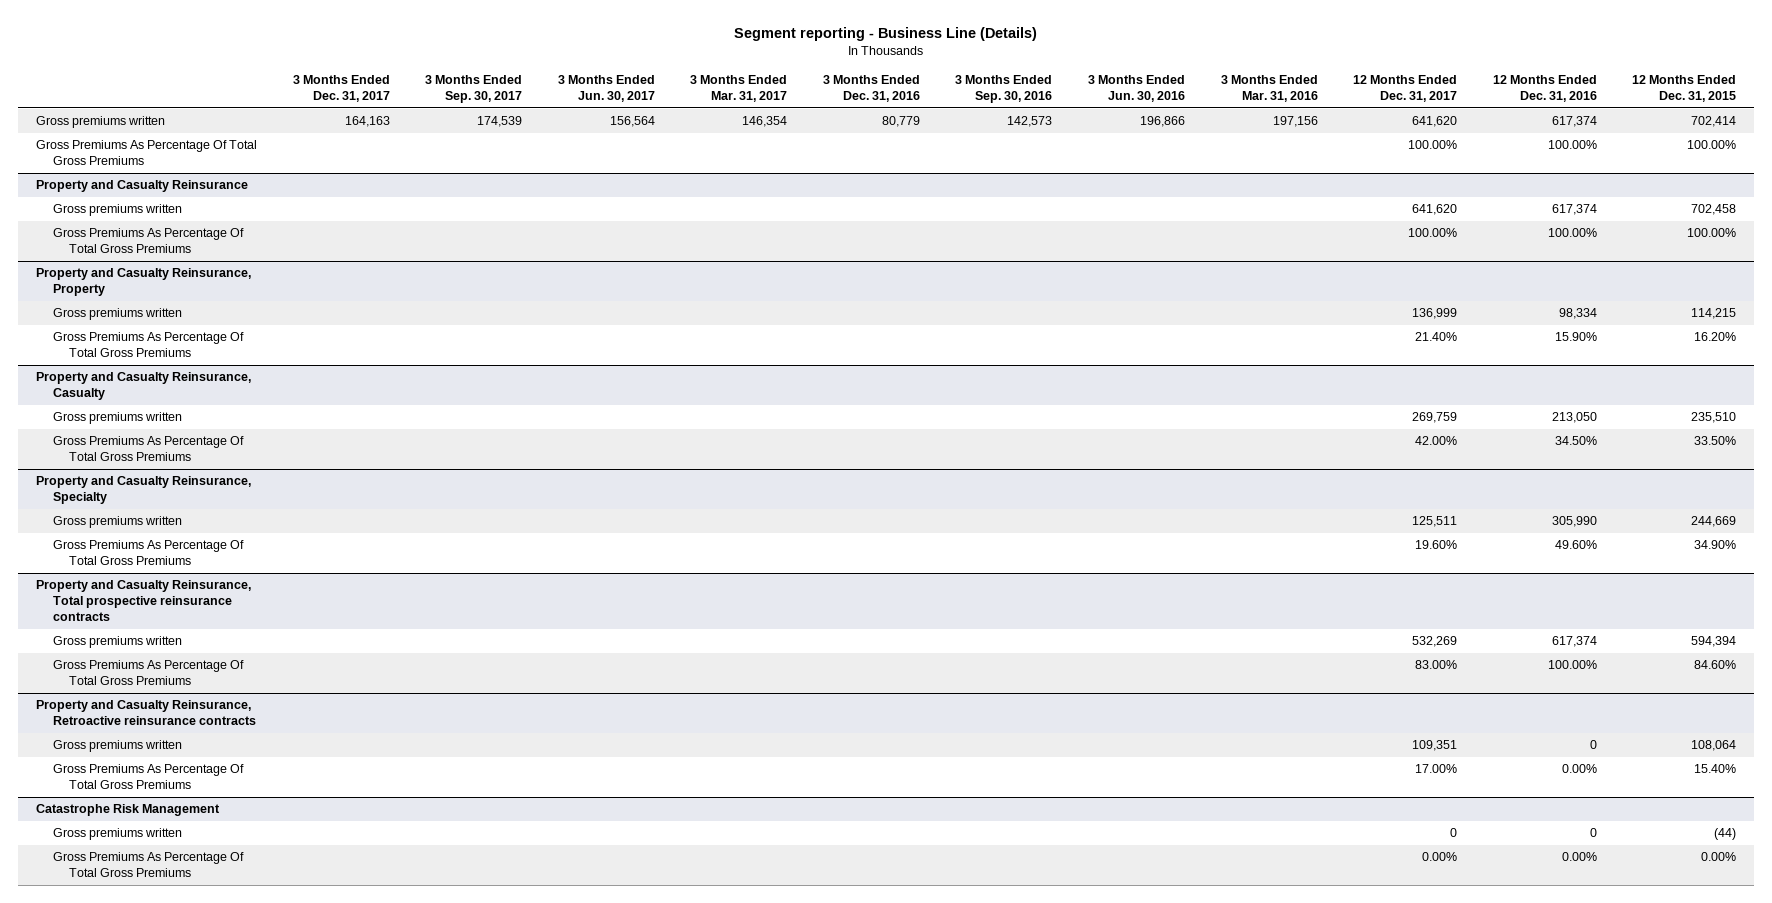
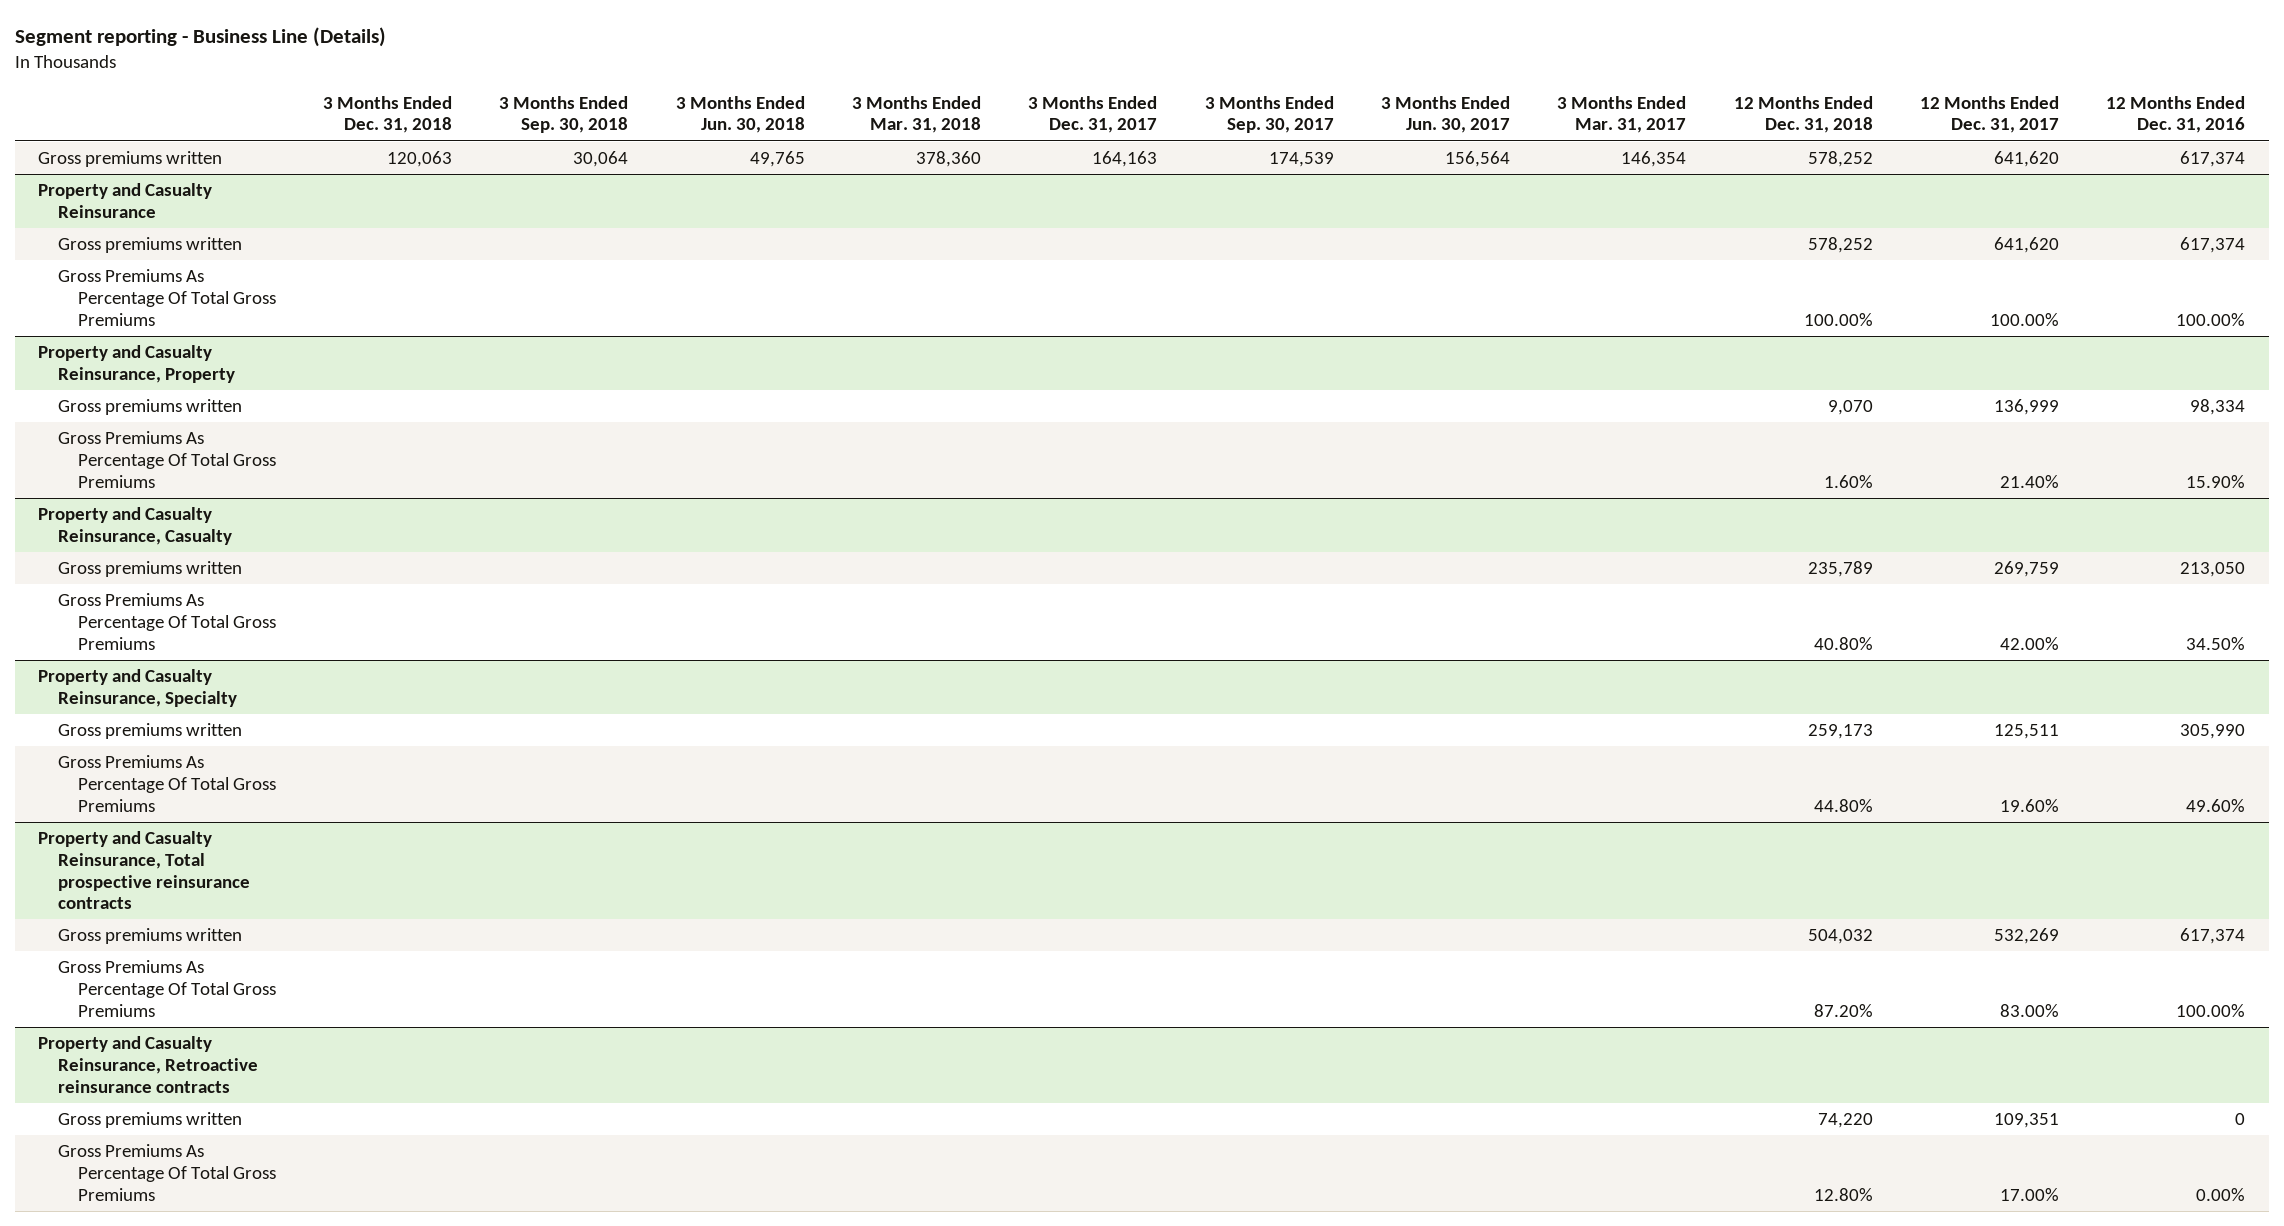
[822,75,920,103] 3 Months Ended Dec. 31, 2016 -> none
[955,75,1053,104] 3 Months Ended Sep. 30, 2016 -> none
[1088,75,1186,103] 3 Months Ended Jun. 30, 2016 -> none
[1220,75,1318,103] 3 Months Ended Mar. 31, 2016 -> none
[1632,75,1737,103] 12 Months Ended Dec. 31, 2015 -> none
none -> [323,95,453,134] 3 Months Ended Dec. 31, 2018
none -> [499,95,629,134] 3 Months Ended Sep. 30, 2018
none -> [675,95,805,134] 3 Months Ended Jun. 30, 2018
none -> [852,95,982,134] 3 Months Ended Mar. 31, 2018
none -> [1733,95,1873,134] 12 Months Ended Dec. 31, 2018
[36,140,258,166] Gross Premiums As Percentage Of Total Gross Premiums -> none
[36,804,221,817] Catastrophe Risk Management -> none
[52,828,182,841] Gross premiums written -> none
[52,852,244,878] Gross Premiums As Percentage Of Total Gross Premiums -> none

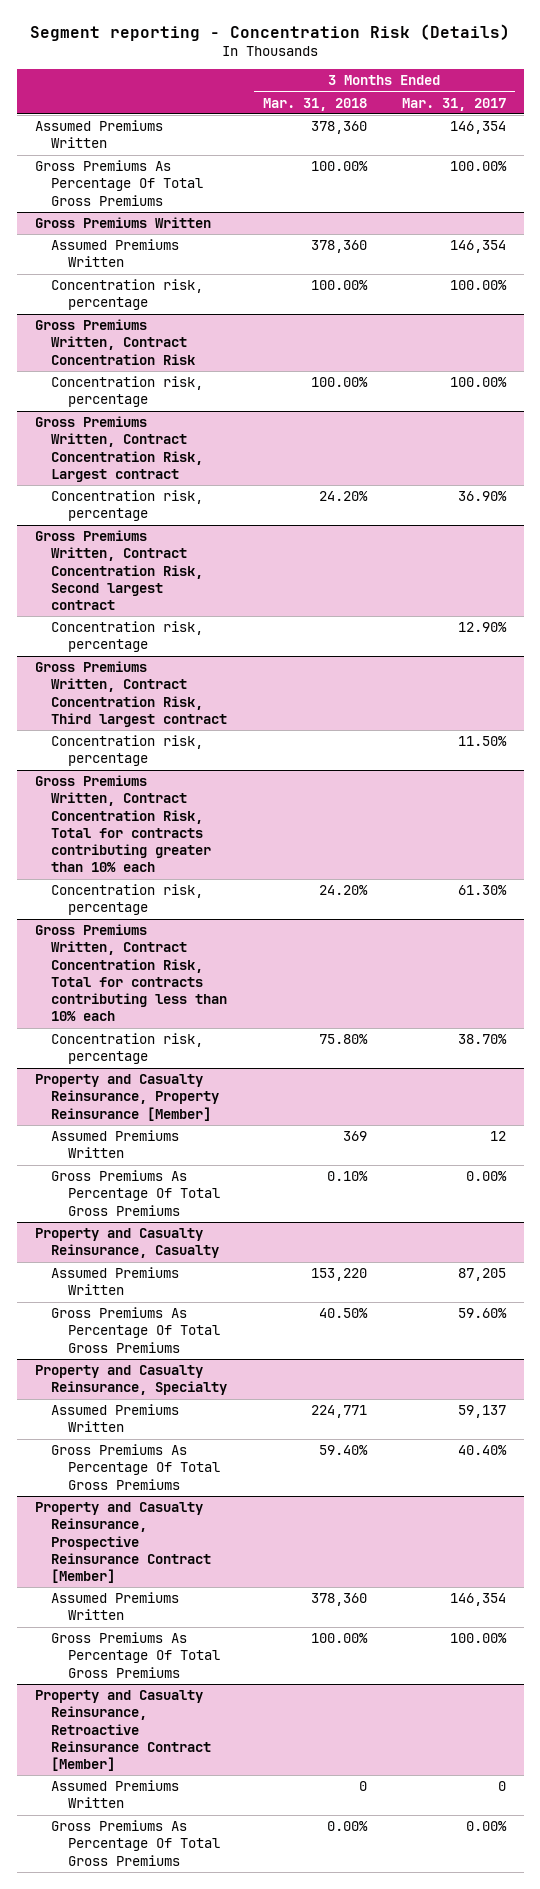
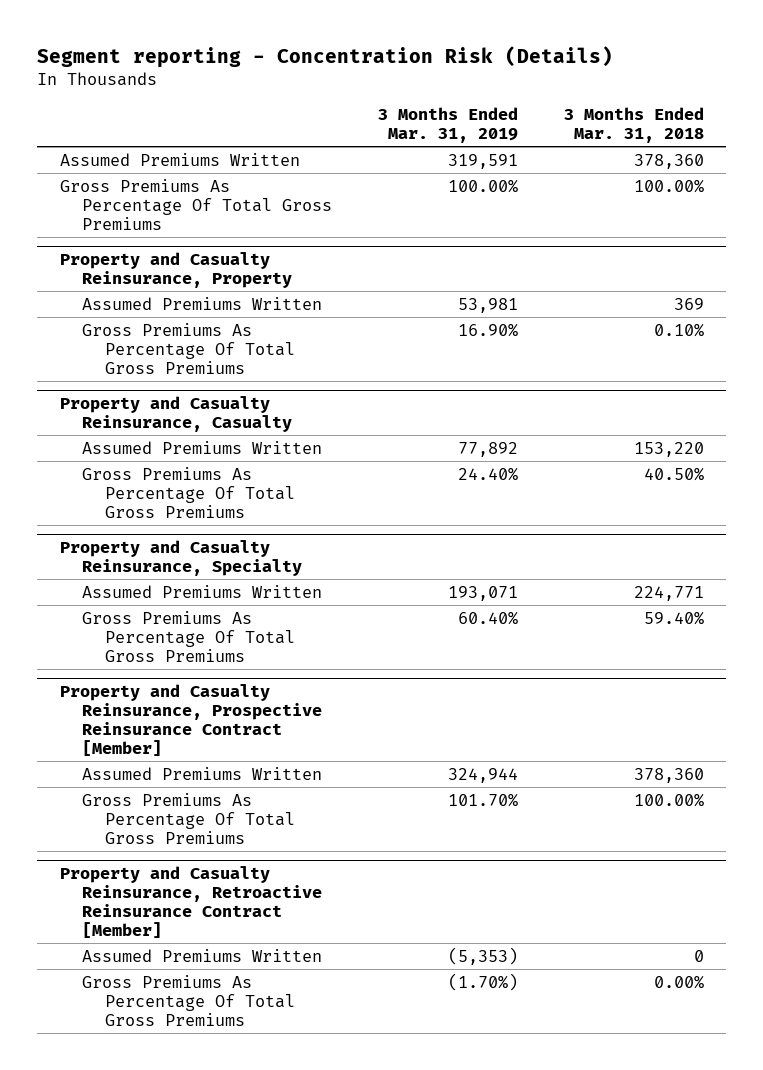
[401,97,506,111] Mar. 31, 2017 -> none
none -> [378,106,519,143] 3 Months Ended Mar. 31, 2019
[34,217,211,229] Gross Premiums Written -> none
[51,239,180,268] Assumed Premiums Written -> none
[51,279,204,311] Concentration risk, percentage -> none
[34,319,196,365] Gross Premiums Written, Contract Concentration Risk -> none
[51,376,204,408] Concentration risk, percentage -> none
[34,416,204,482] Gross Premiums Written, Contract Concentration Risk, Largest contract -> none
[51,490,204,522] Concentration risk, percentage -> none
[34,530,204,611] Gross Premiums Written, Contract Concentration Risk, Second largest contract -> none
[51,621,204,653] Concentration risk, percentage -> none
[34,661,228,727] Gross Premiums Written, Contract Concentration Risk, Third largest contract -> none
[51,735,204,767] Concentration risk, percentage -> none
[34,775,212,873] Gross Premiums Written, Contract Concentration Risk, Total for contracts contributing greater than 10% each -> none
[51,884,204,916] Concentration risk, percentage -> none
[34,924,228,1022] Gross Premiums Written, Contract Concentration Risk, Total for contracts contributing less than 10% each -> none
[51,1033,204,1065] Concentration risk, percentage -> none
[34,1074,220,1121] Property and Casualty Reinsurance, Property Reinsurance [Member] -> [59,252,293,289] Property and Casualty Reinsurance, Property

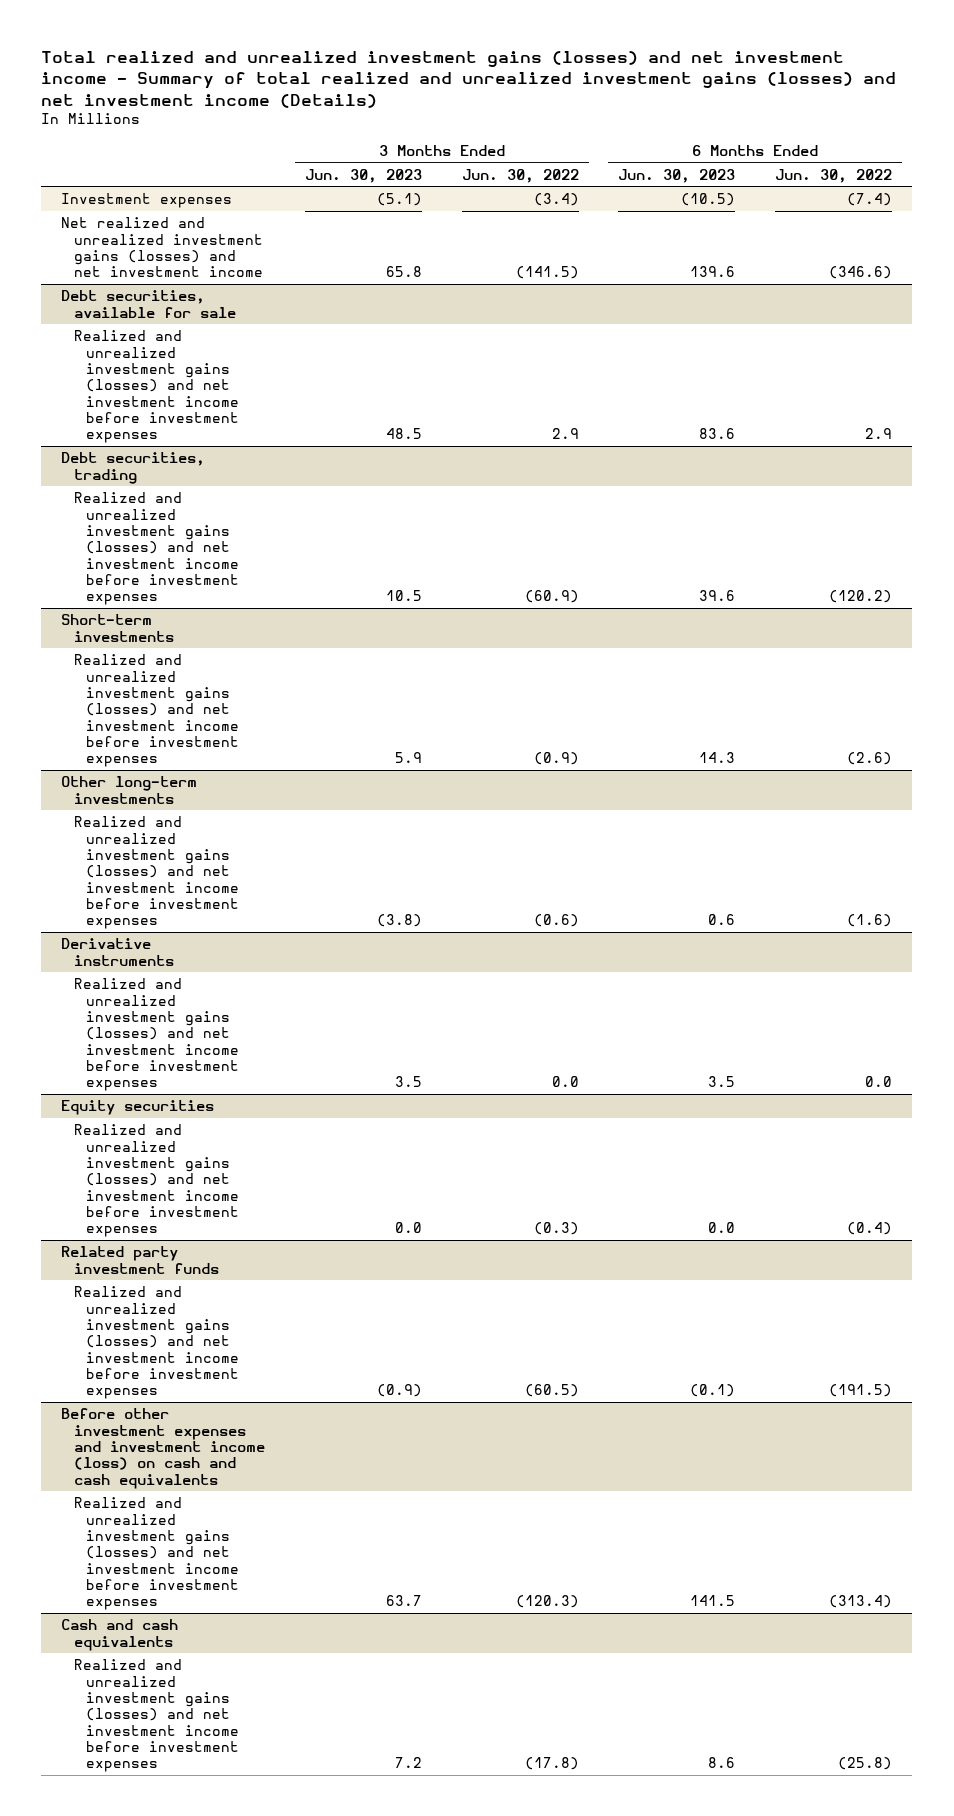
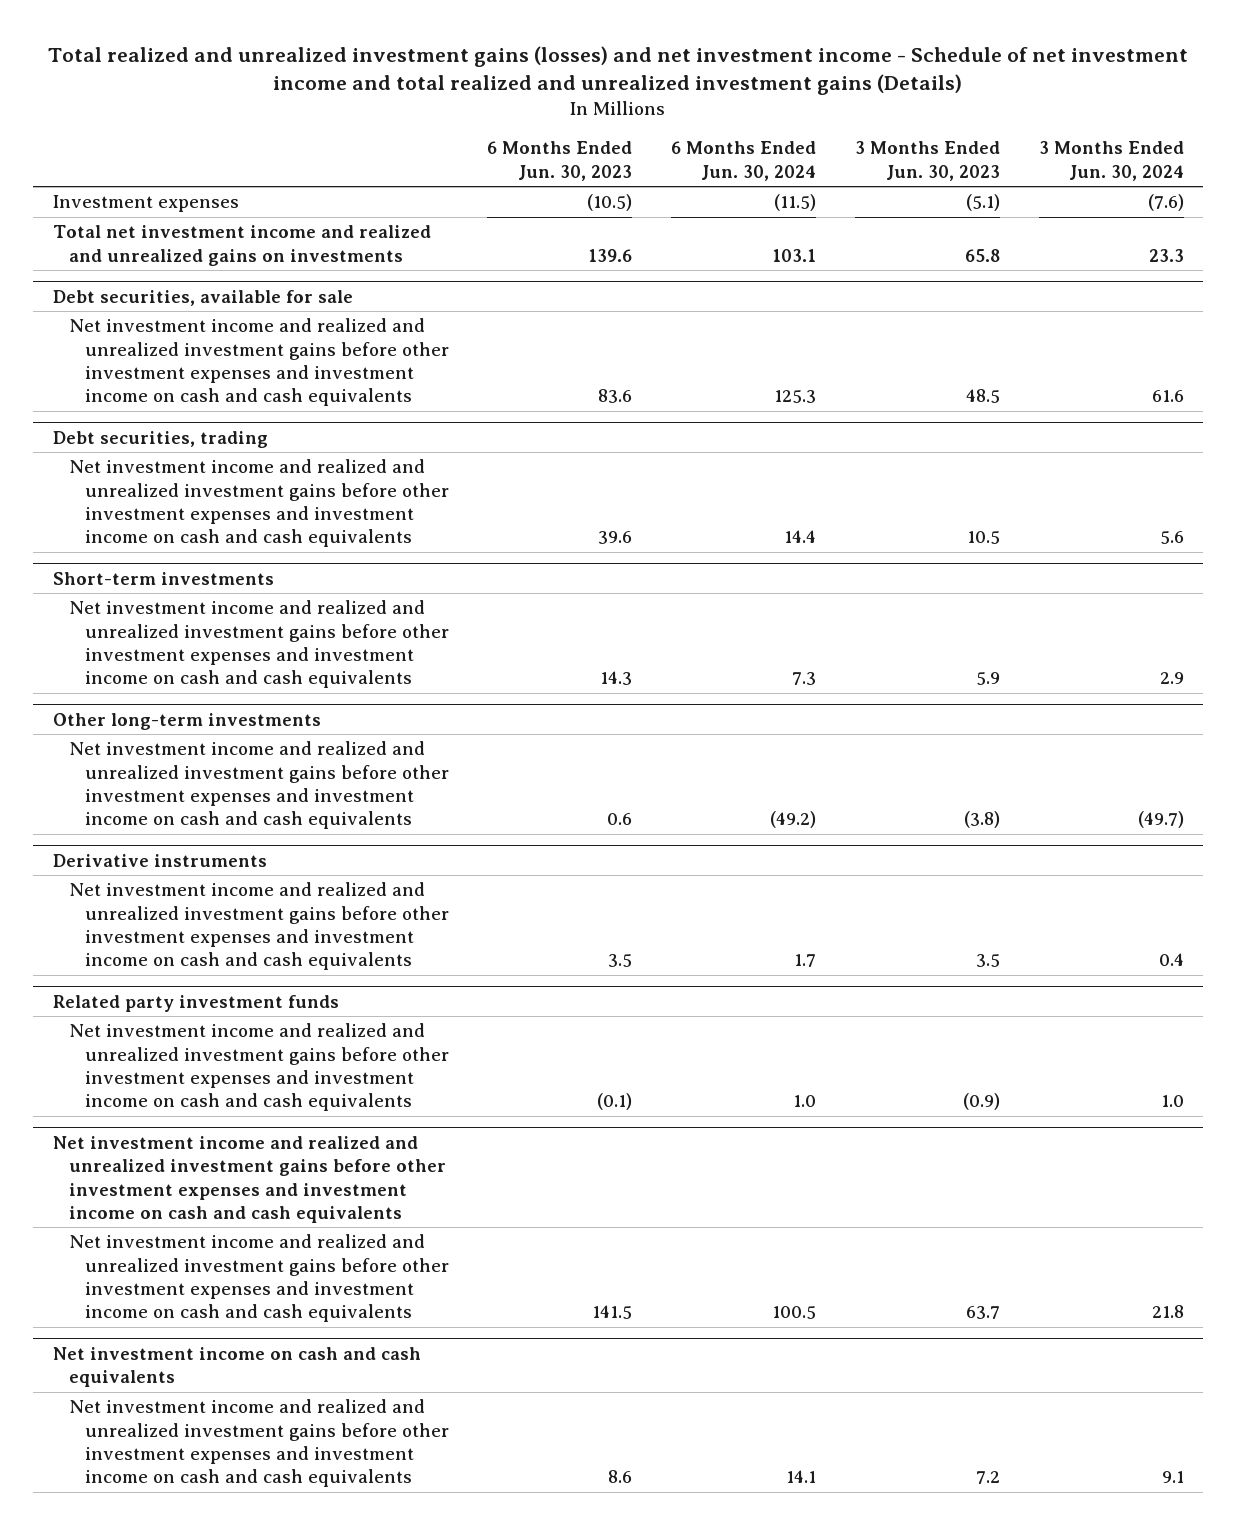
[41,50,897,108] Total realized and unrealized investment gains (losses) and net investment income - Summary of total realized and unrealized investment gains (losses) and net investment income (Details) -> [48,45,1189,96] Total realized and unrealized investment gains (losses) and net investment income - Schedule of net investment income and total realized and unrealized investment gains (Details)
[461,168,579,183] Jun. 30, 2022 -> none
[775,168,893,183] Jun. 30, 2022 -> none
none -> [671,141,817,181] 6 Months Ended Jun. 30, 2024
none -> [1038,141,1184,181] 3 Months Ended Jun. 30, 2024
[61,217,263,278] Net realized and unrealized investment gains (losses) and net investment income -> [52,225,431,266] Total net investment income and realized and unrealized gains on investments
[73,330,240,444] Realized and unrealized investment gains (losses) and net investment income before investment expenses -> [68,318,449,407] Net investment income and realized and unrealized investment gains before other investment expenses and investment income on cash and cash equivalents
[73,492,240,606] Realized and unrealized investment gains (losses) and net investment income before investment expenses -> [68,459,449,548] Net investment income and realized and unrealized investment gains before other investment expenses and investment income on cash and cash equivalents
[73,654,240,768] Realized and unrealized investment gains (losses) and net investment income before investment expenses -> [68,600,449,689] Net investment income and realized and unrealized investment gains before other investment expenses and investment income on cash and cash equivalents
[73,816,240,930] Realized and unrealized investment gains (losses) and net investment income before investment expenses -> [68,741,449,830] Net investment income and realized and unrealized investment gains before other investment expenses and investment income on cash and cash equivalents
[61,1100,215,1116] Equity securities -> none
[73,1124,240,1238] Realized and unrealized investment gains (losses) and net investment income before investment expenses -> none
[73,978,240,1092] Realized and unrealized investment gains (losses) and net investment income before investment expenses -> [68,882,449,971] Net investment income and realized and unrealized investment gains before other investment expenses and investment income on cash and cash equivalents
[73,1286,240,1400] Realized and unrealized investment gains (losses) and net investment income before investment expenses -> [68,1023,449,1112] Net investment income and realized and unrealized investment gains before other investment expenses and investment income on cash and cash equivalents
[61,1408,265,1489] Before other investment expenses and investment income (loss) on cash and cash equivalents -> [52,1135,446,1223] Net investment income and realized and unrealized investment gains before other investment expenses and investment income on cash and cash equivalents
[73,1497,240,1611] Realized and unrealized investment gains (losses) and net investment income before investment expenses -> [68,1234,449,1323] Net investment income and realized and unrealized investment gains before other investment expenses and investment income on cash and cash equivalents
[61,1619,179,1651] Cash and cash equivalents -> [52,1346,421,1388] Net investment income on cash and cash equivalents
[73,1659,240,1773] Realized and unrealized investment gains (losses) and net investment income before investment expenses -> [68,1399,449,1488] Net investment income and realized and unrealized investment gains before other investment expenses and investment income on cash and cash equivalents

